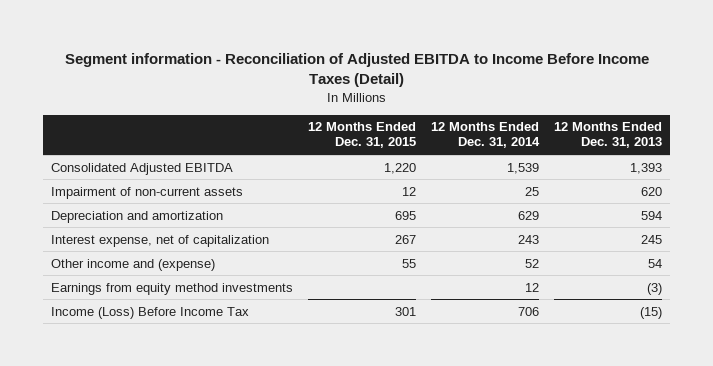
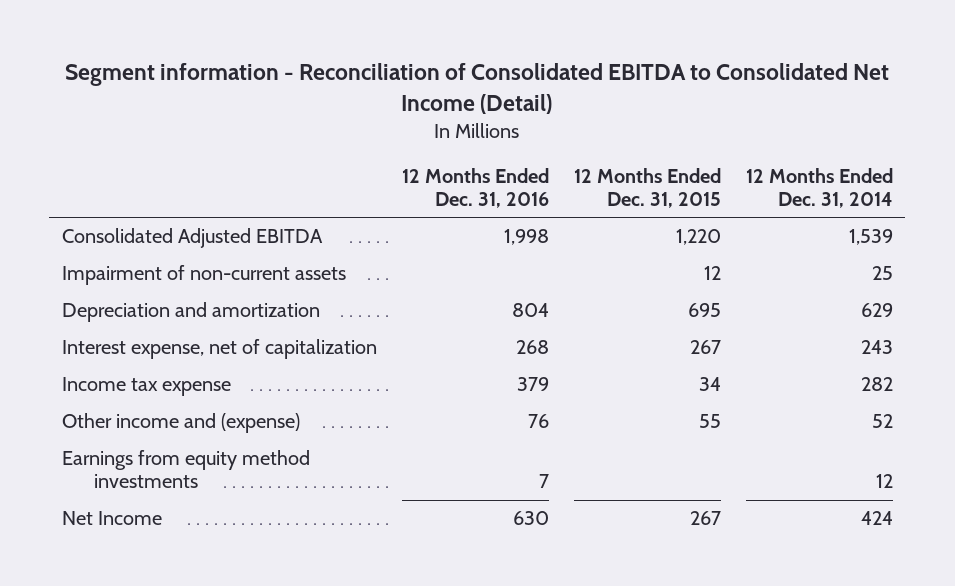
[64,52,649,87] Segment information - Reconciliation of Adjusted EBITDA to Income Before Income Taxes (Detail) -> [65,63,890,115] Segment information - Reconciliation of Consolidated EBITDA to Consolidated Net Income (Detail)
[554,122,663,149] 12 Months Ended Dec. 31, 2013 -> none
none -> [401,168,549,209] 12 Months Ended Dec. 31, 2016
none -> [61,377,231,397] Income tax expense
[50,306,249,319] Income (Loss) Before Income Tax -> none
none -> [61,511,162,526] Net Income

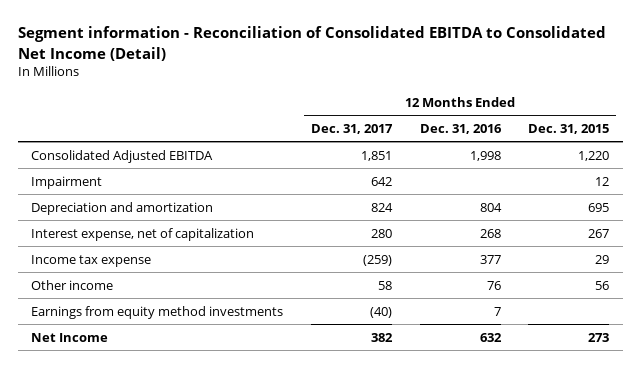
[745,168,893,209] 12 Months Ended Dec. 31, 2014 -> none
none -> [310,124,393,135] Dec. 31, 2017
[61,265,346,286] Impairment of non-current assets -> none
none -> [31,175,103,189] Impairment
[516,377,549,392] 379 -> [479,254,501,264] 377
[698,377,721,392] 34 -> [595,254,610,264] 29
[61,413,300,434] Other income and (expense) -> [31,279,114,290] Other income
[698,414,721,429] 55 -> [595,280,610,290] 56
[512,511,549,526] 630 -> [479,332,502,342] 632
[689,511,721,526] 267 -> [588,332,610,342] 273

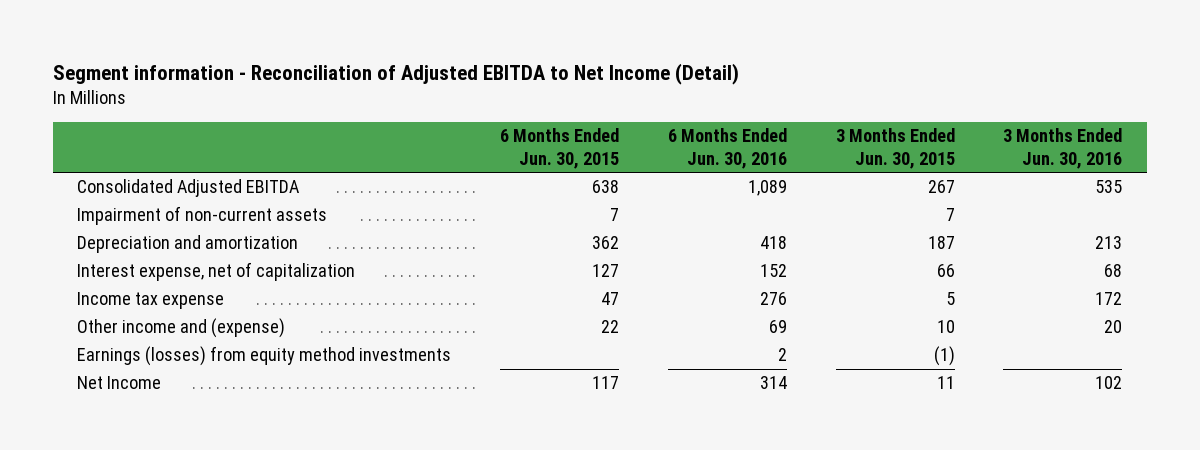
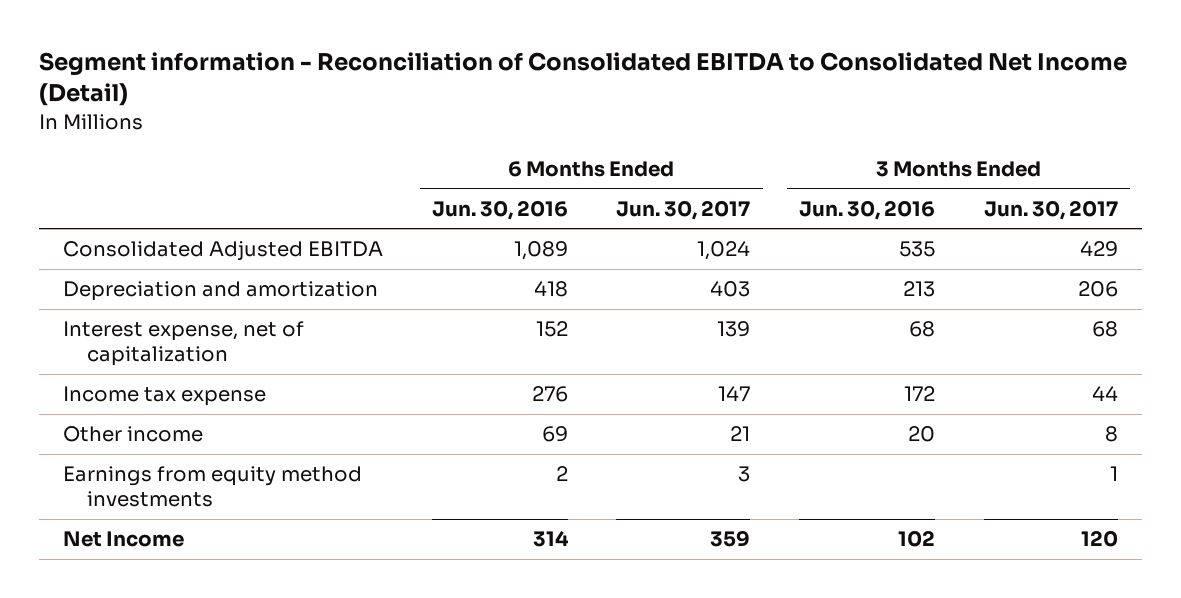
[52,63,739,86] Segment information - Reconciliation of Adjusted EBITDA to Net Income (Detail) -> [38,51,1127,107] Segment information - Reconciliation of Consolidated EBITDA to Consolidated Net Income (Detail)
[499,128,619,169] 6 Months Ended Jun. 30, 2015 -> none
[835,128,955,169] 3 Months Ended Jun. 30, 2015 -> none
none -> [616,199,751,220] Jun. 30, 2017
none -> [983,199,1118,220] Jun. 30, 2017
[77,206,328,226] Impairment of non-current assets -> none
[77,318,286,339] Other income and (expense) -> [62,426,203,443] Other income
[77,346,452,367] Earnings (losses) from equity method investments -> [62,466,362,508] Earnings from equity method investments

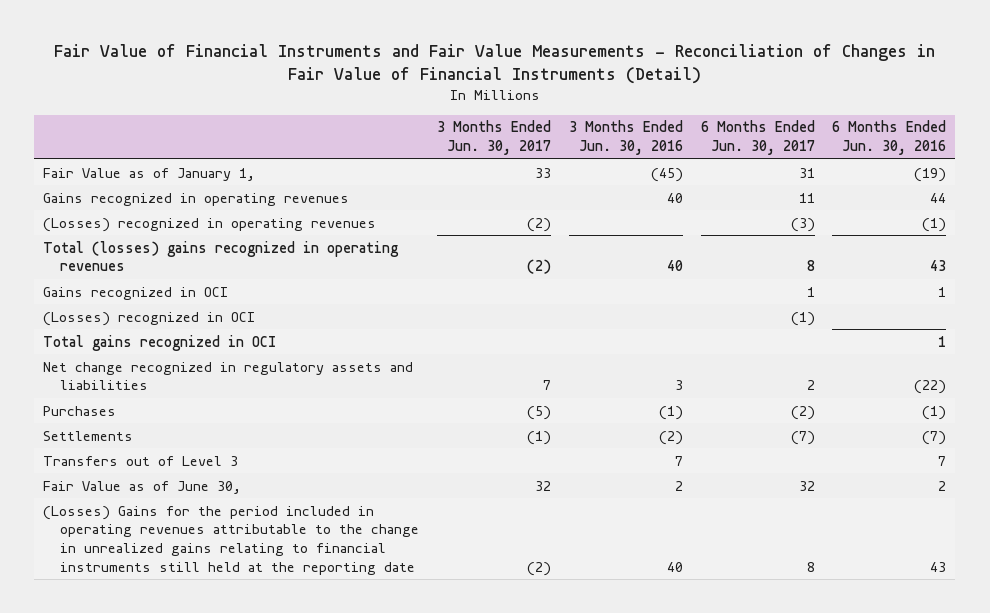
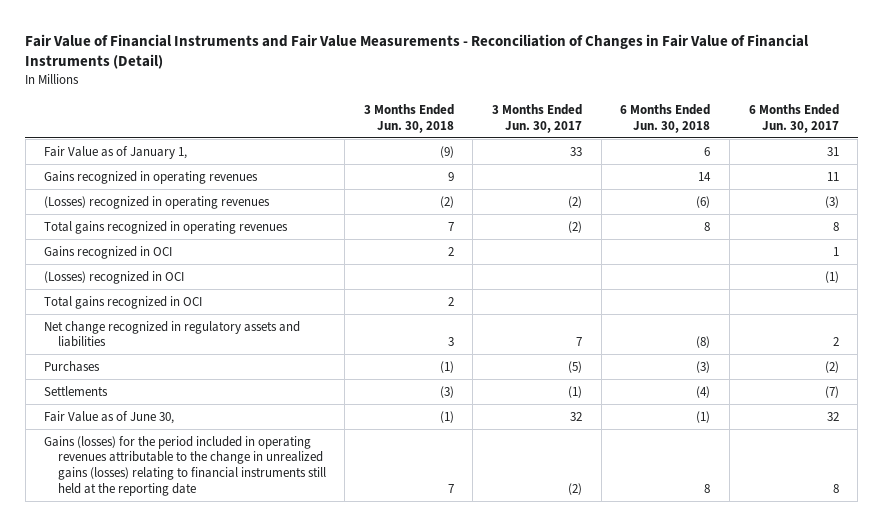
[568,120,683,156] 3 Months Ended Jun. 30, 2016 -> none
[832,120,947,156] 6 Months Ended Jun. 30, 2016 -> none
none -> [363,104,454,133] 3 Months Ended Jun. 30, 2018
none -> [620,104,711,133] 6 Months Ended Jun. 30, 2018
[43,240,400,272] Total (losses) gains recognized in operating revenues -> [44,220,289,234] Total gains recognized in operating revenues
[43,455,239,466] Transfers out of Level 3 -> none
[43,505,420,575] (Losses) Gains for the period included in operating revenues attributable to the change in unrealized gains relating to financial instruments still held at the reporting date -> [44,435,326,496] Gains (losses) for the period included in operating revenues attributable to the change in unrealized gains (losses) relating to financial instruments still held at the reporting date

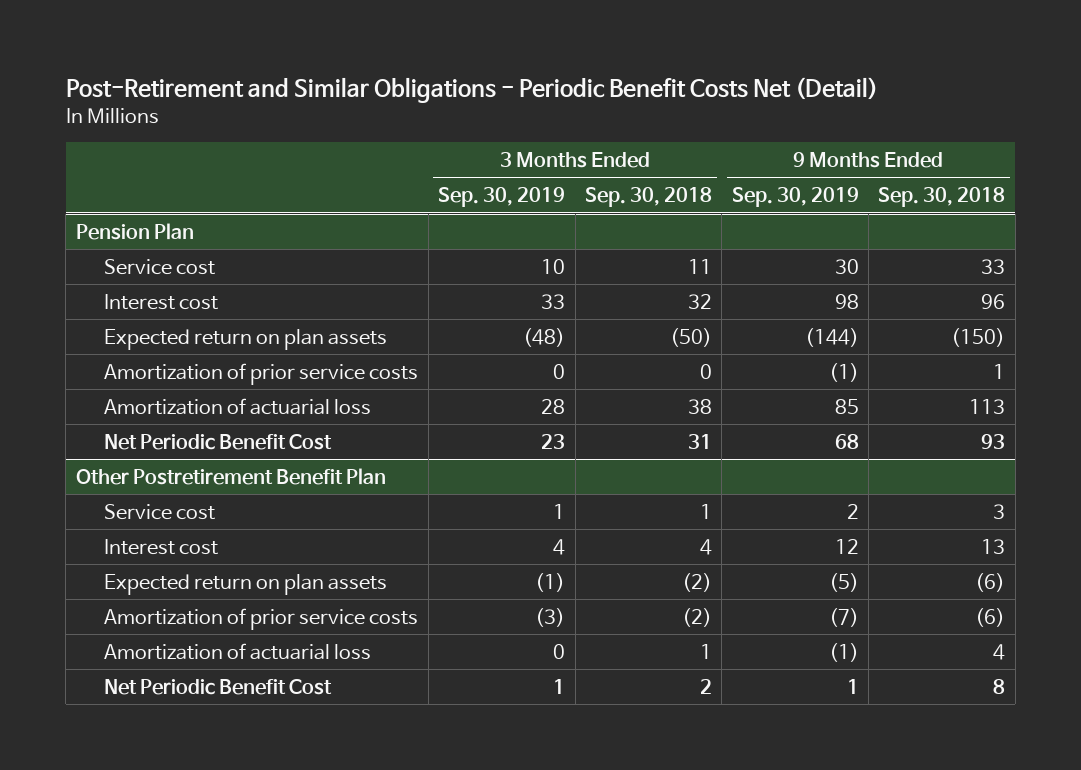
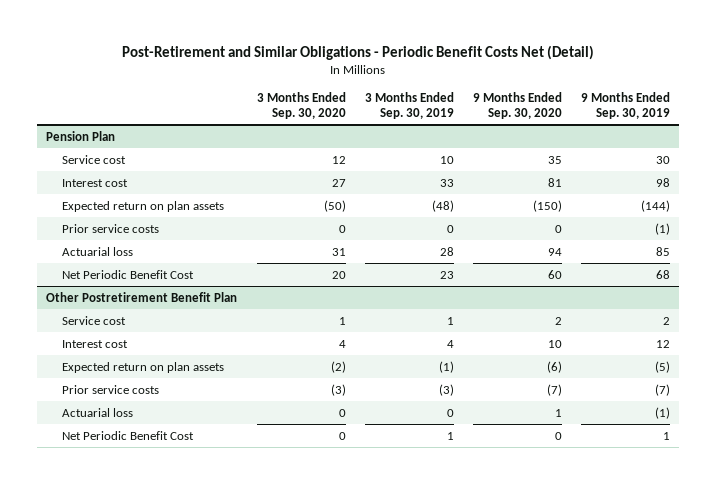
[584,187,712,208] Sep. 30, 2018 -> none
[878,187,1006,208] Sep. 30, 2018 -> none
none -> [256,92,346,119] 3 Months Ended Sep. 30, 2020
none -> [472,92,562,119] 9 Months Ended Sep. 30, 2020
[104,362,419,385] Amortization of prior service costs -> [61,223,159,233] Prior service costs
[104,397,372,415] Amortization of actuarial loss -> [61,246,133,256] Actuarial loss
[104,607,419,630] Amortization of prior service costs -> [61,384,159,394] Prior service costs
[104,642,372,660] Amortization of actuarial loss -> [61,407,133,417] Actuarial loss

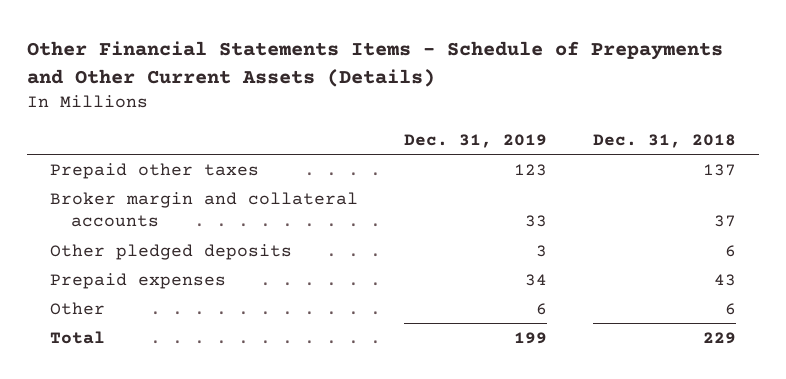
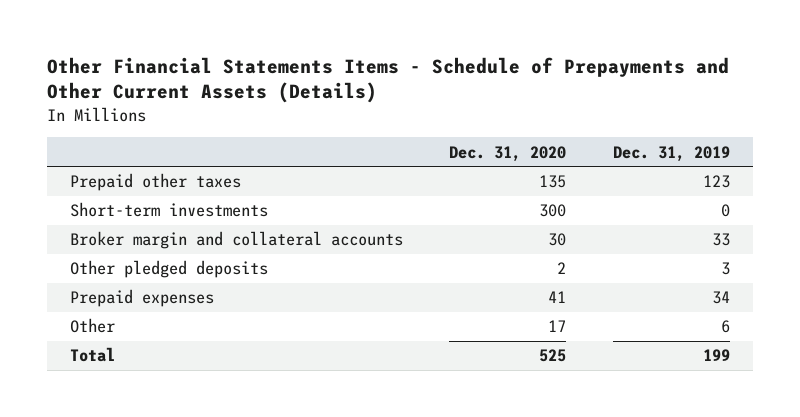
[592,133,736,148] Dec. 31, 2018 -> none
none -> [449,145,567,162] Dec. 31, 2020
none -> [70,202,269,218] Short-term investments

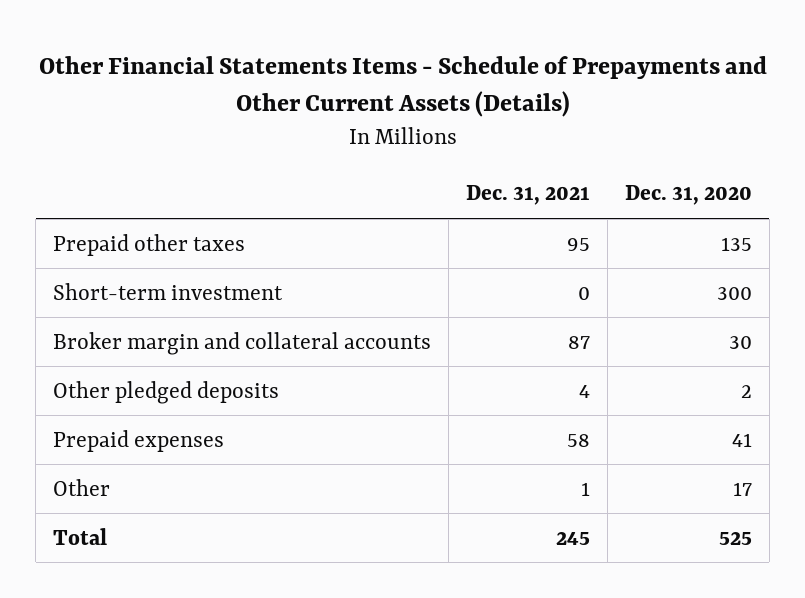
[612,145,730,162] Dec. 31, 2019 -> none
none -> [466,185,591,206] Dec. 31, 2021
[70,202,269,218] Short-term investments -> [53,282,284,300] Short-term investment

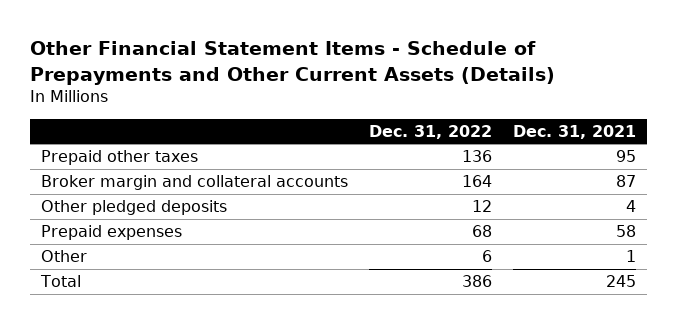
[38,55,767,118] Other Financial Statements Items - Schedule of Prepayments and Other Current Assets (Details) -> [30,41,556,85] Other Financial Statement Items - Schedule of Prepayments and Other Current Assets (Details)
[624,185,752,206] Dec. 31, 2020 -> none
none -> [369,124,493,139] Dec. 31, 2022
[53,282,284,300] Short-term investment -> none

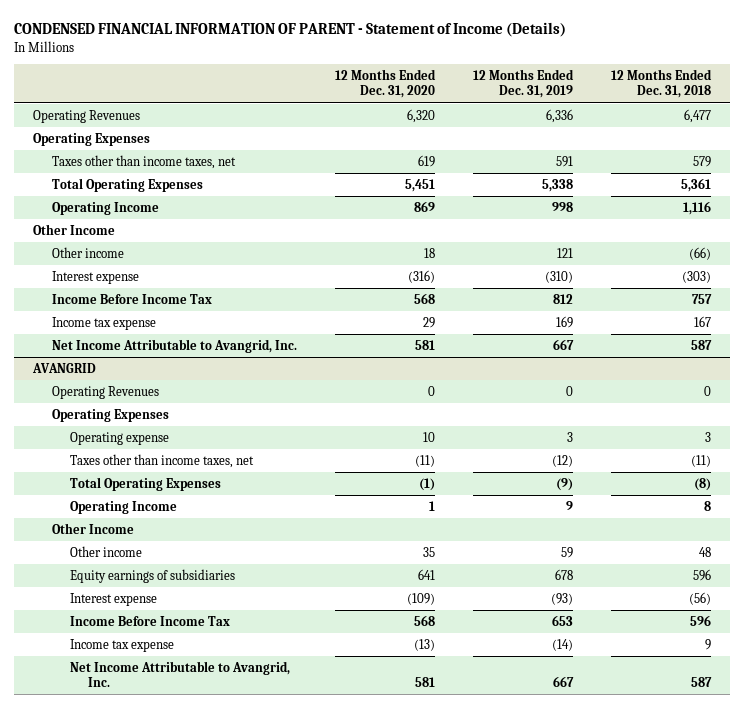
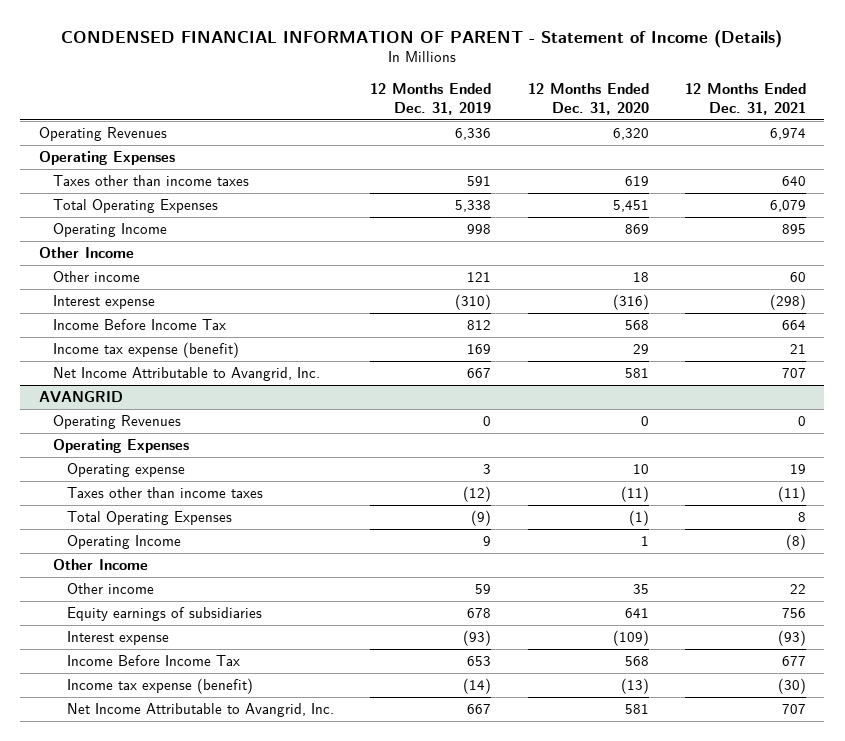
[611,69,713,99] 12 Months Ended Dec. 31, 2018 -> none
none -> [685,83,807,115] 12 Months Ended Dec. 31, 2021
[51,155,236,170] Taxes other than income taxes, net -> [52,175,249,187] Taxes other than income taxes
[51,317,156,331] Income tax expense -> [52,342,239,359] Income tax expense (benefit)
[69,454,254,469] Taxes other than income taxes, net -> [66,487,263,499] Taxes other than income taxes
[69,639,174,653] Income tax expense -> [66,678,253,695] Income tax expense (benefit)

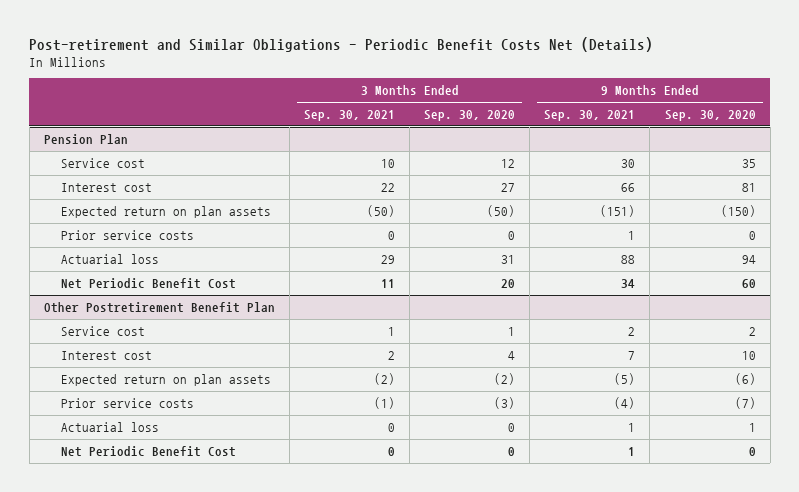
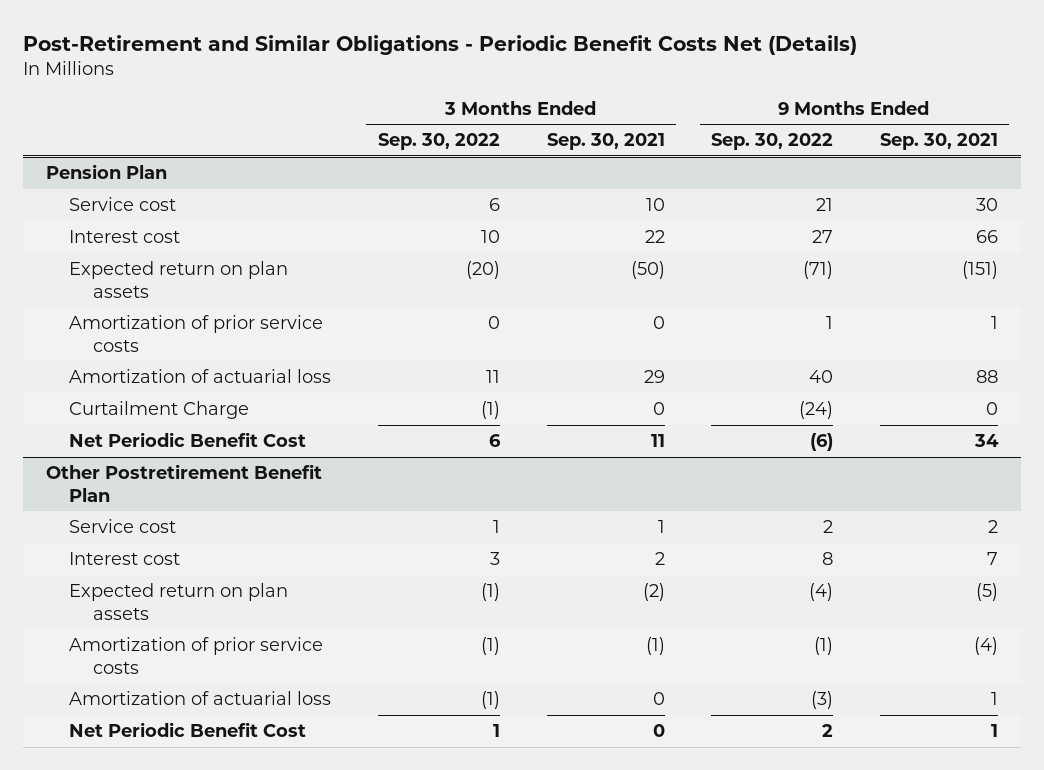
[29,36,654,52] Post-retirement and Similar Obligations - Periodic Benefit Costs Net (Details) -> [22,34,857,55] Post-Retirement and Similar Obligations - Periodic Benefit Costs Net (Details)
[424,110,516,122] Sep. 30, 2020 -> none
[664,110,756,122] Sep. 30, 2020 -> none
none -> [378,133,501,151] Sep. 30, 2022
none -> [711,133,834,151] Sep. 30, 2022
[61,229,195,240] Prior service costs -> [69,315,324,352] Amortization of prior service costs
[61,253,160,264] Actuarial loss -> [69,369,332,384] Amortization of actuarial loss
none -> [69,401,250,420] Curtailment Charge
[61,397,195,408] Prior service costs -> [69,637,324,674] Amortization of prior service costs
[61,421,160,432] Actuarial loss -> [69,691,332,706] Amortization of actuarial loss

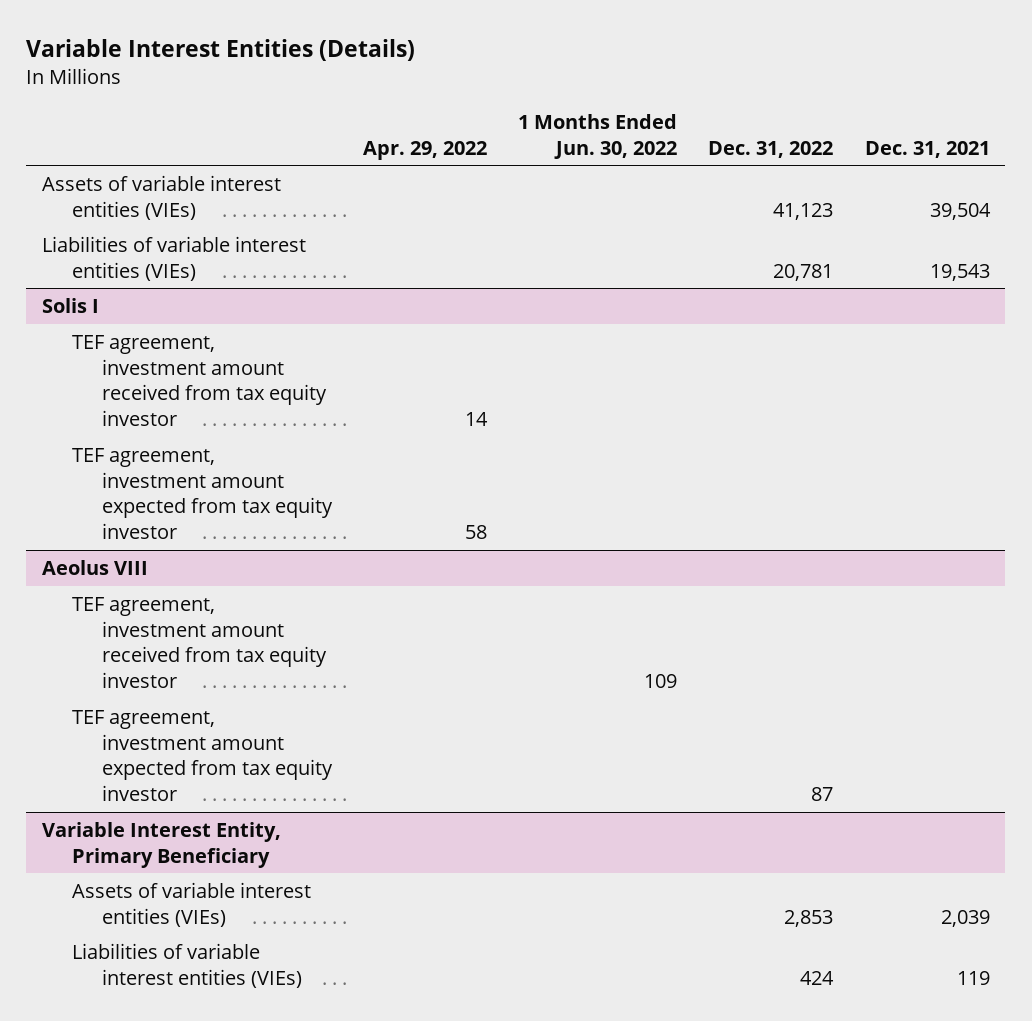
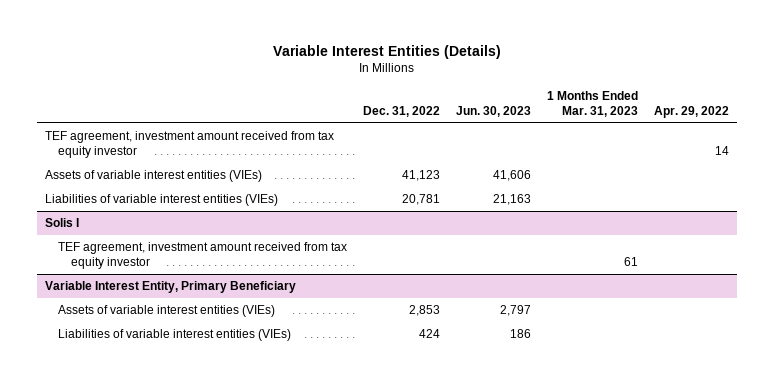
[518,113,678,159] 1 Months Ended Jun. 30, 2022 -> none
[864,140,990,158] Dec. 31, 2021 -> none
none -> [456,106,532,118] Jun. 30, 2023
none -> [547,91,639,118] 1 Months Ended Mar. 31, 2023
none -> [45,131,335,159] TEF agreement, investment amount received from tax equity investor
[71,334,327,427] TEF agreement, investment amount received from tax equity investor -> none
[71,447,333,540] TEF agreement, investment amount expected from tax equity investor -> none
[41,559,148,575] Aeolus VIII -> none
[71,709,333,802] TEF agreement, investment amount expected from tax equity investor -> none

